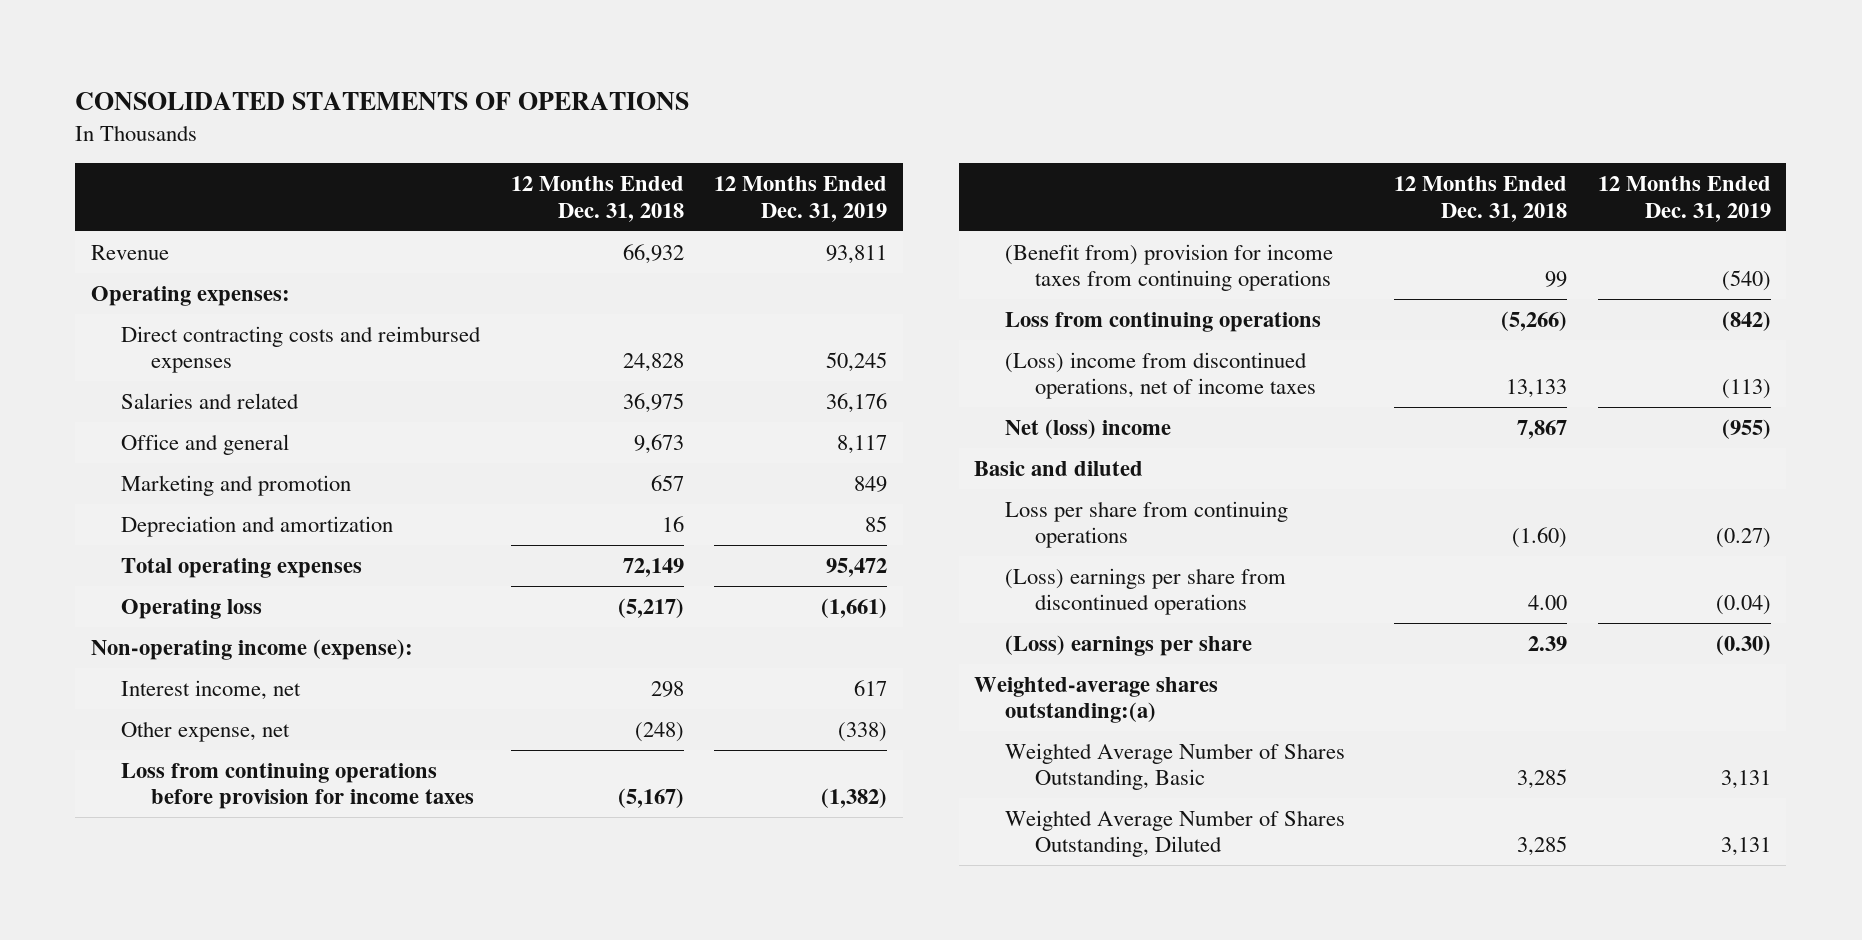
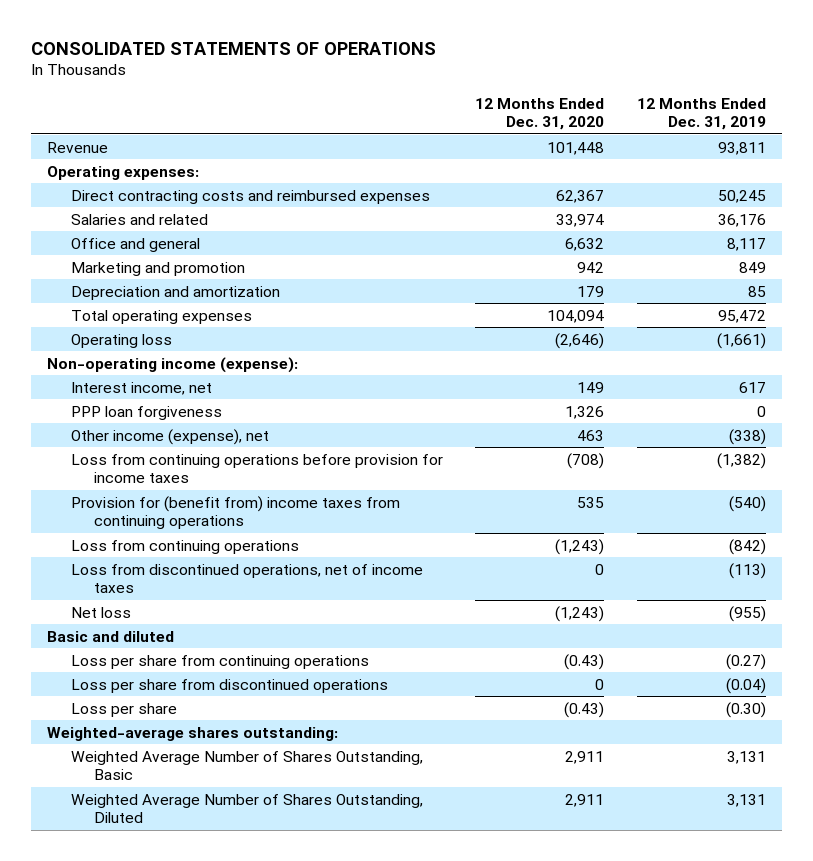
[510,176,684,222] 12 Months Ended Dec. 31, 2018 -> none
none -> [475,97,605,130] 12 Months Ended Dec. 31, 2020
none -> [70,405,222,420] PPP loan forgiveness
[120,720,290,742] Other expense, net -> [70,428,269,445] Other income (expense), net
[1004,243,1333,292] (Benefit from) provision for income taxes from continuing operations -> [70,495,400,529] Provision for (benefit from) income taxes from continuing operations
[1004,351,1317,400] (Loss) income from discontinued operations, net of income taxes -> [70,563,423,593] Loss from discontinued operations, net of income taxes
[1004,418,1171,439] Net (loss) income -> [70,606,131,618] Net loss
[1004,567,1286,616] (Loss) earnings per share from discontinued operations -> [70,678,388,693] Loss per share from discontinued operations
[1004,634,1252,656] (Loss) earnings per share -> [70,702,177,717] Loss per share
[974,676,1219,724] Weighted-average shares outstanding:(a) -> [46,726,338,741] Weighted-average shares outstanding:

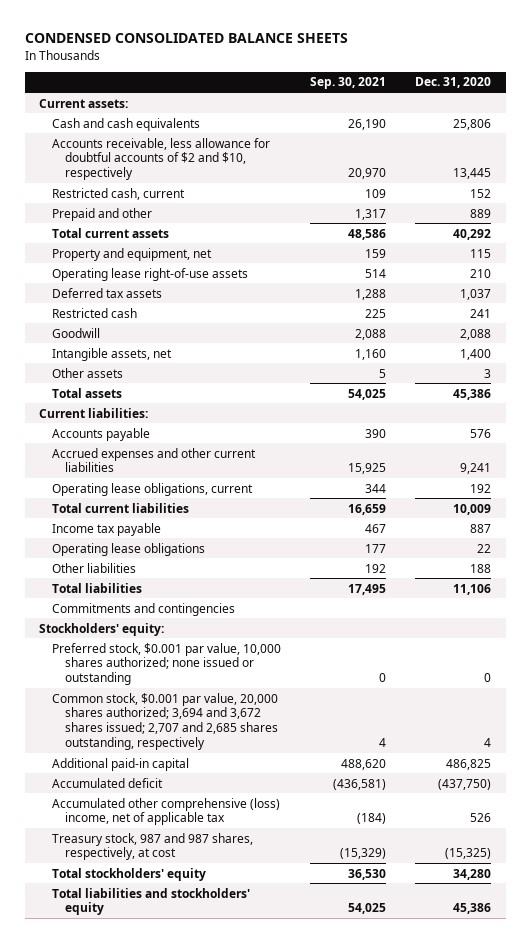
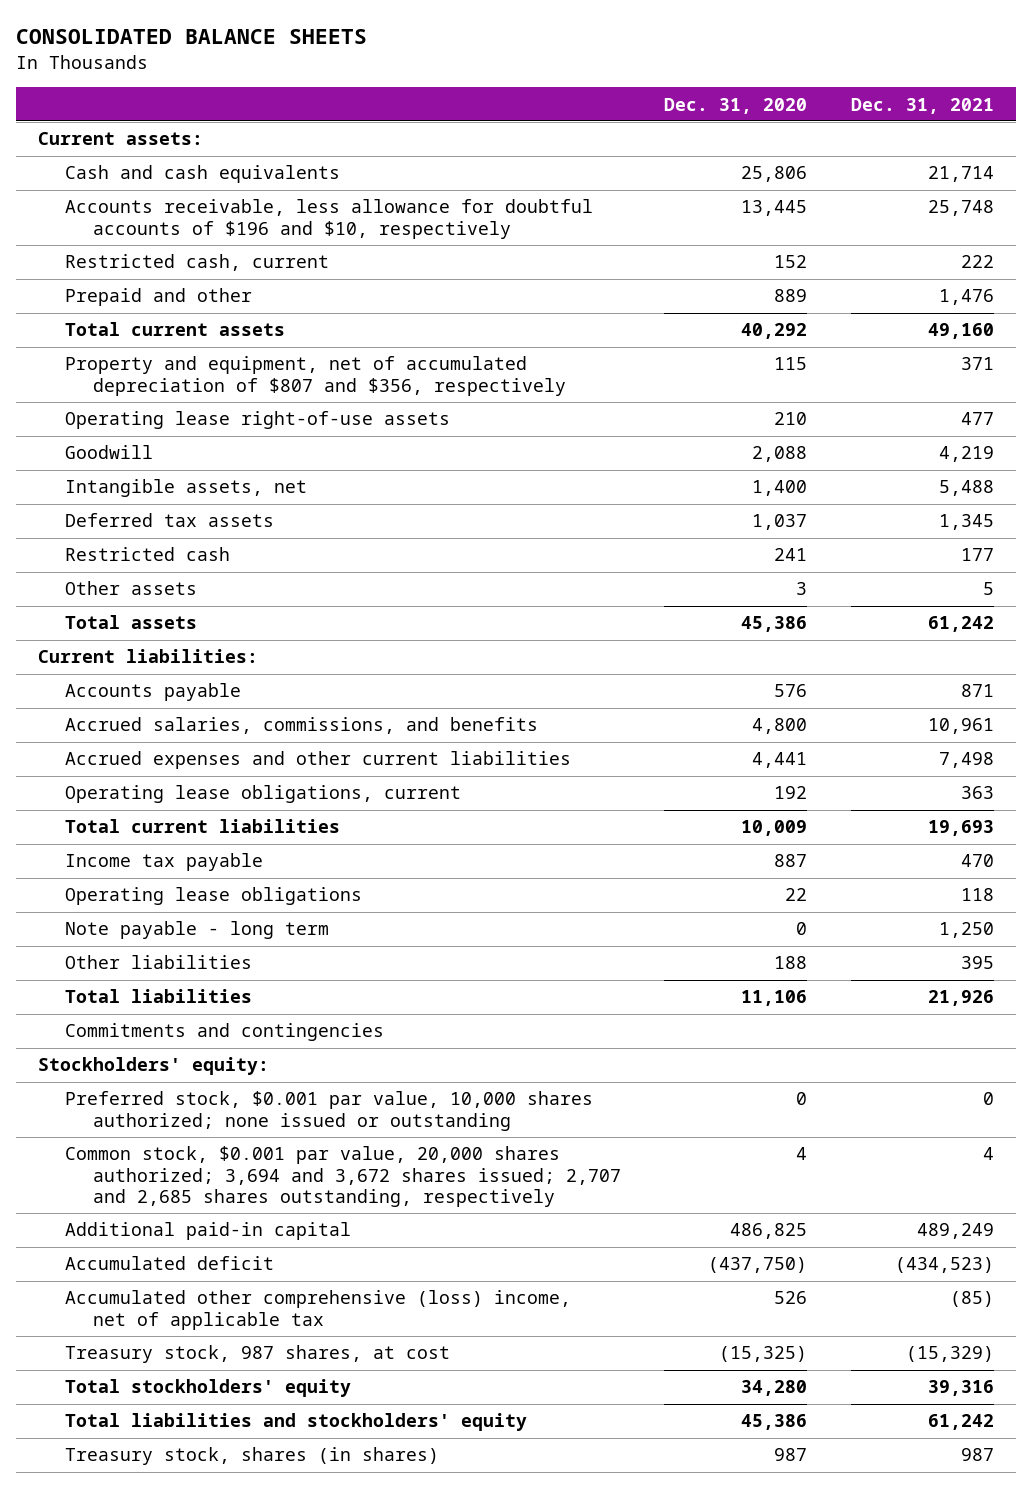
[24,33,348,44] CONDENSED CONSOLIDATED BALANCE SHEETS -> [16,29,368,45] CONSOLIDATED BALANCE SHEETS
[310,77,387,90] Sep. 30, 2021 -> none
none -> [850,97,994,114] Dec. 31, 2021
[52,137,271,181] Accounts receivable, less allowance for doubtful accounts of $2 and $10, respectively -> [65,199,594,239] Accounts receivable, less allowance for doubtful accounts of $196 and $10, respectively
[52,247,213,261] Property and equipment, net -> [65,356,566,396] Property and equipment, net of accumulated depreciation of $807 and $356, respectively
[52,287,163,298] Deferred tax assets -> [65,513,275,528] Deferred tax assets
[52,307,138,318] Restricted cash -> [65,547,231,562] Restricted cash
none -> [65,717,539,735] Accrued salaries, commissions, and benefits
[460,463,492,475] 9,241 -> [752,752,808,769] 4,441
none -> [65,921,330,940] Note payable - long term
[52,832,254,861] Treasury stock, 987 and 987 shares, respectively, at cost -> [65,1345,451,1364] Treasury stock, 987 shares, at cost
none -> [65,1447,440,1466] Treasury stock, shares (in shares)

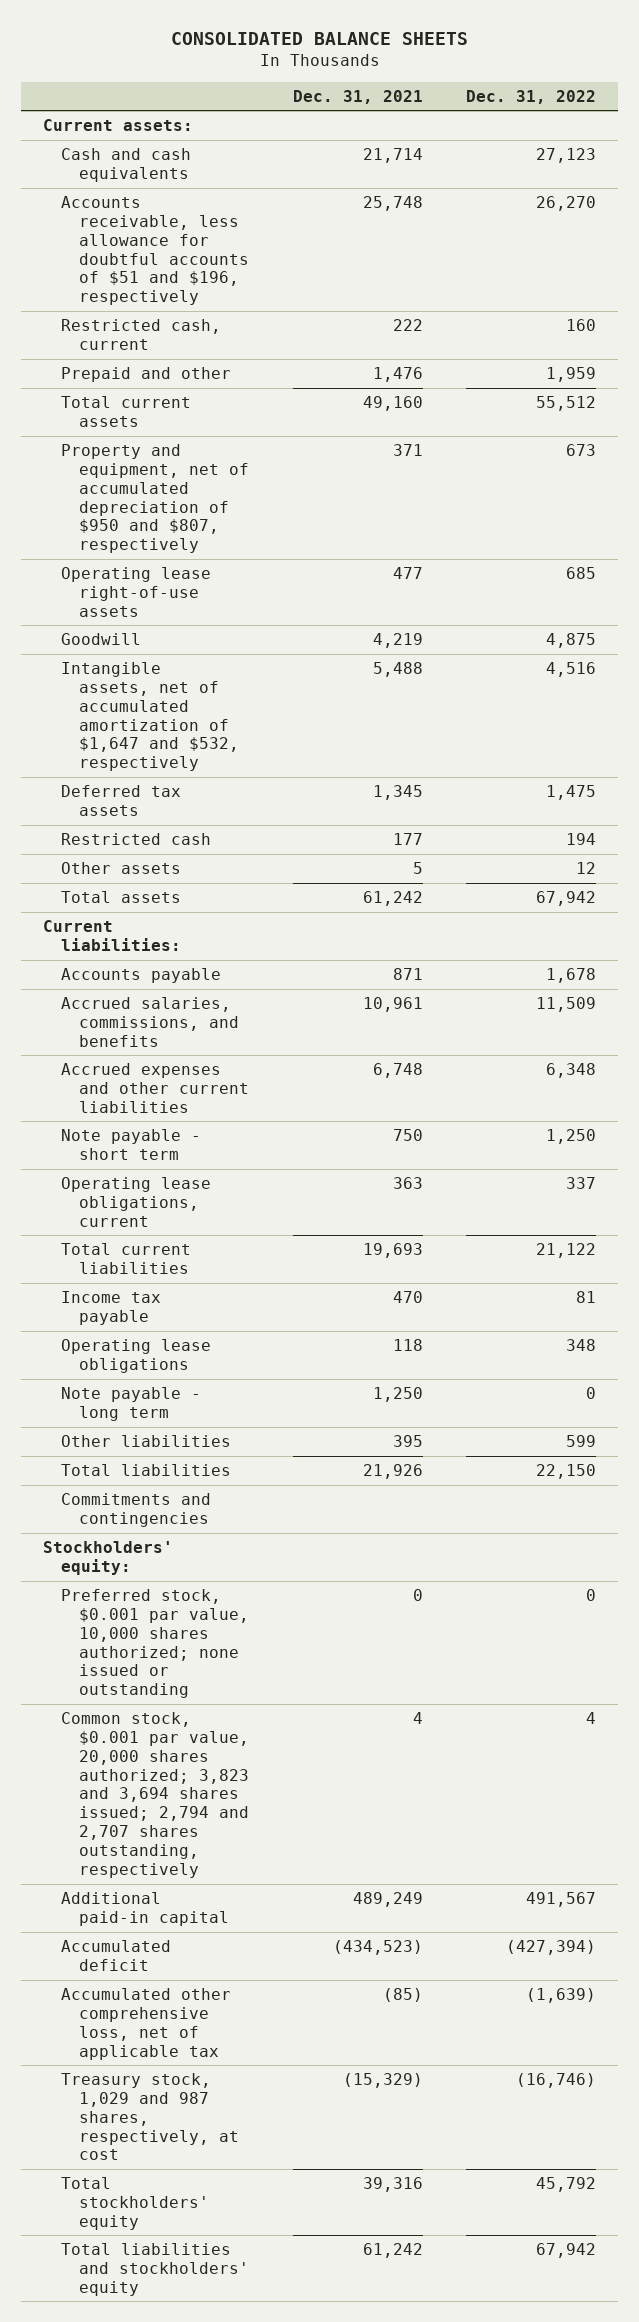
[664,97,808,114] Dec. 31, 2020 -> none
none -> [466,89,597,104] Dec. 31, 2022
[65,199,594,239] Accounts receivable, less allowance for doubtful accounts of $196 and $10, respectively -> [61,196,250,306] Accounts receivable, less allowance for doubtful accounts of $51 and $196, respectively
[65,356,566,396] Property and equipment, net of accumulated depreciation of $807 and $356, respectively -> [61,444,250,554] Property and equipment, net of accumulated depreciation of $950 and $807, respectively
[65,479,308,498] Intangible assets, net -> [61,662,240,772] Intangible assets, net of accumulated amortization of $1,647 and $532, respectively
[938,752,994,769] 7,498 -> [372,1063,423,1079] 6,748
none -> [61,1129,202,1160] Note payable - short term
[65,1146,621,1207] Common stock, $0.001 par value, 20,000 shares authorized; 3,694 and 3,672 shares issued; 2,707 and 2,685 shares outstanding, respectively -> [61,1712,250,1878] Common stock, $0.001 par value, 20,000 shares authorized; 3,823 and 3,694 shares issued; 2,794 and 2,707 shares outstanding, respectively
[65,1290,572,1330] Accumulated other comprehensive (loss) income, net of applicable tax -> [61,1988,232,2060] Accumulated other comprehensive loss, net of applicable tax
[65,1345,451,1364] Treasury stock, 987 shares, at cost -> [61,2073,240,2161] Treasury stock, 1,029 and 987 shares, respectively, at cost
[65,1447,440,1466] Treasury stock, shares (in shares) -> none

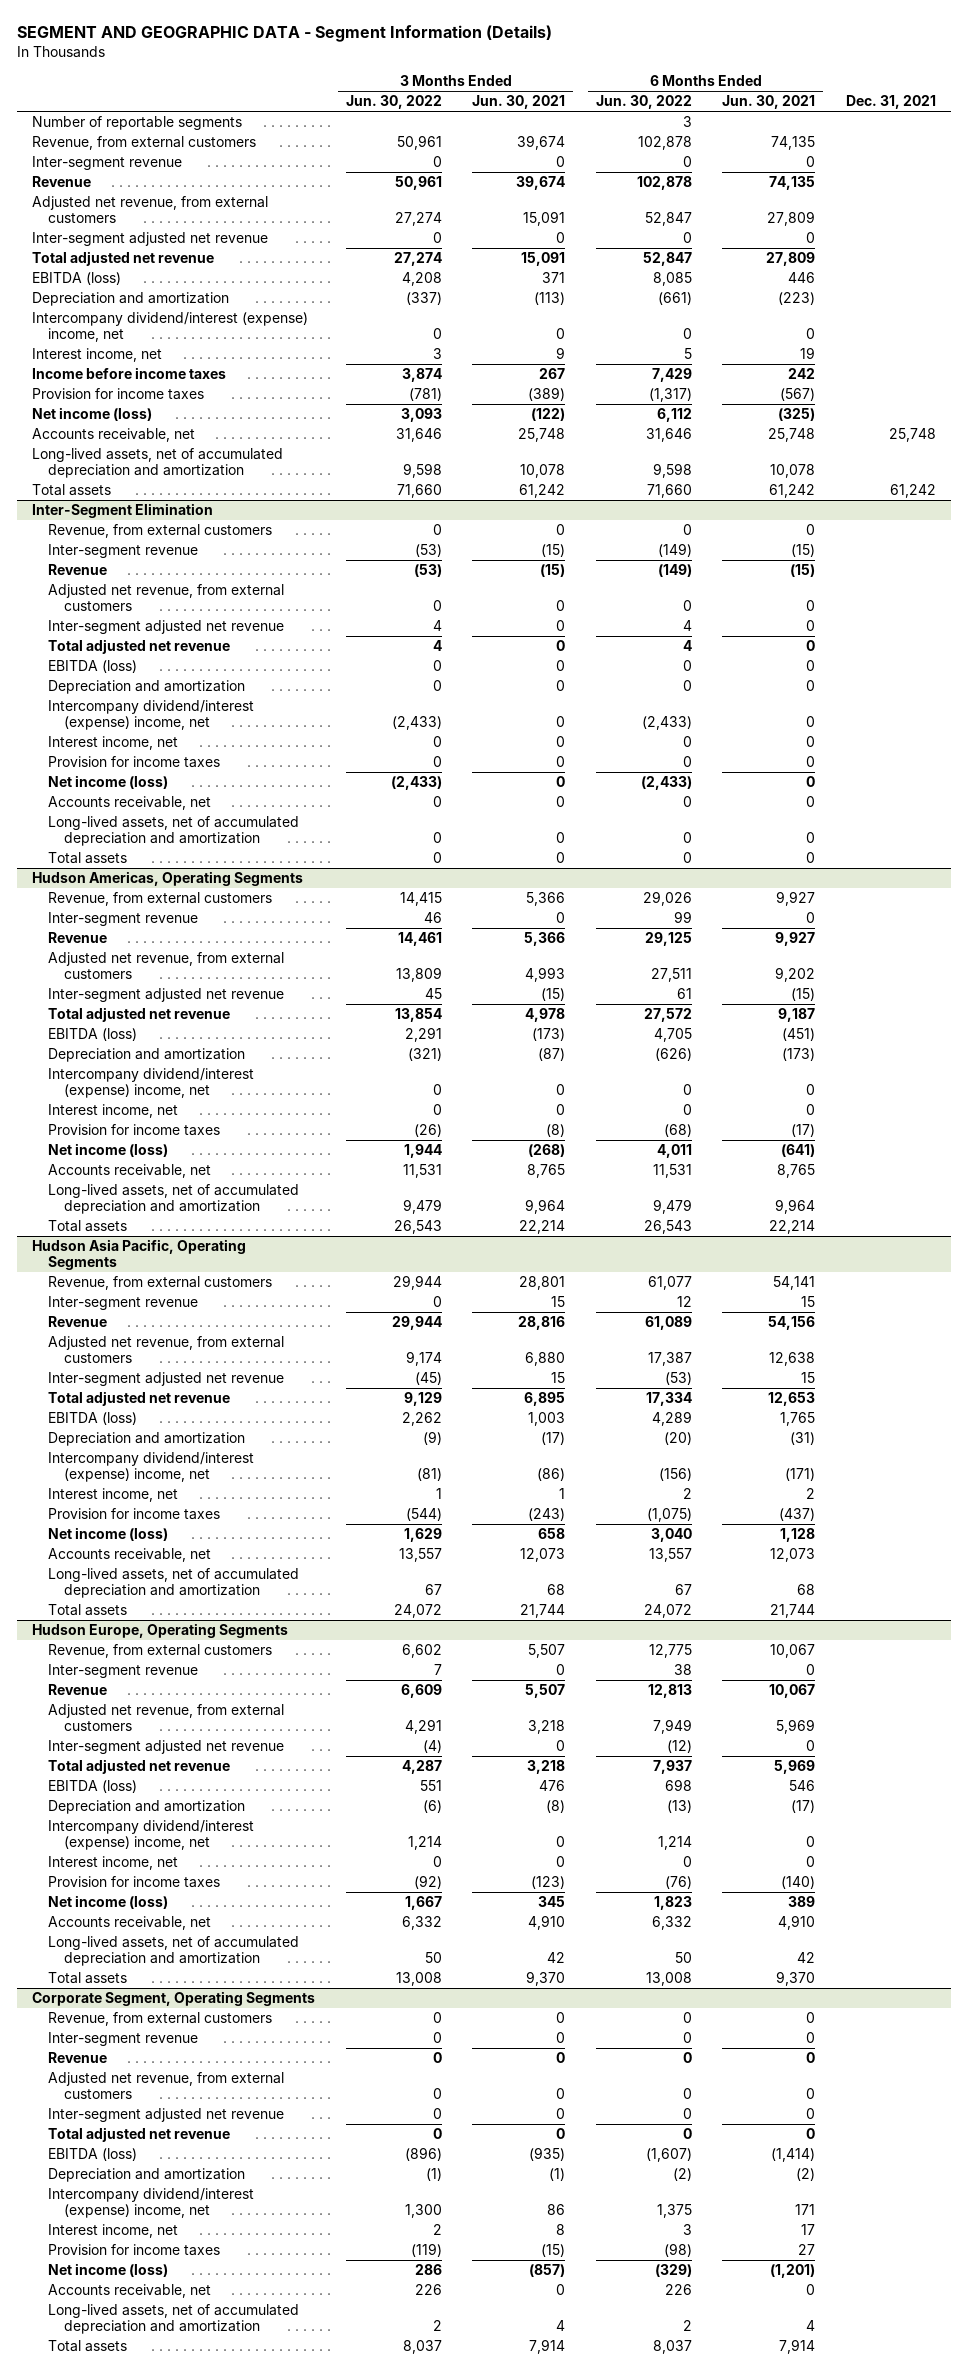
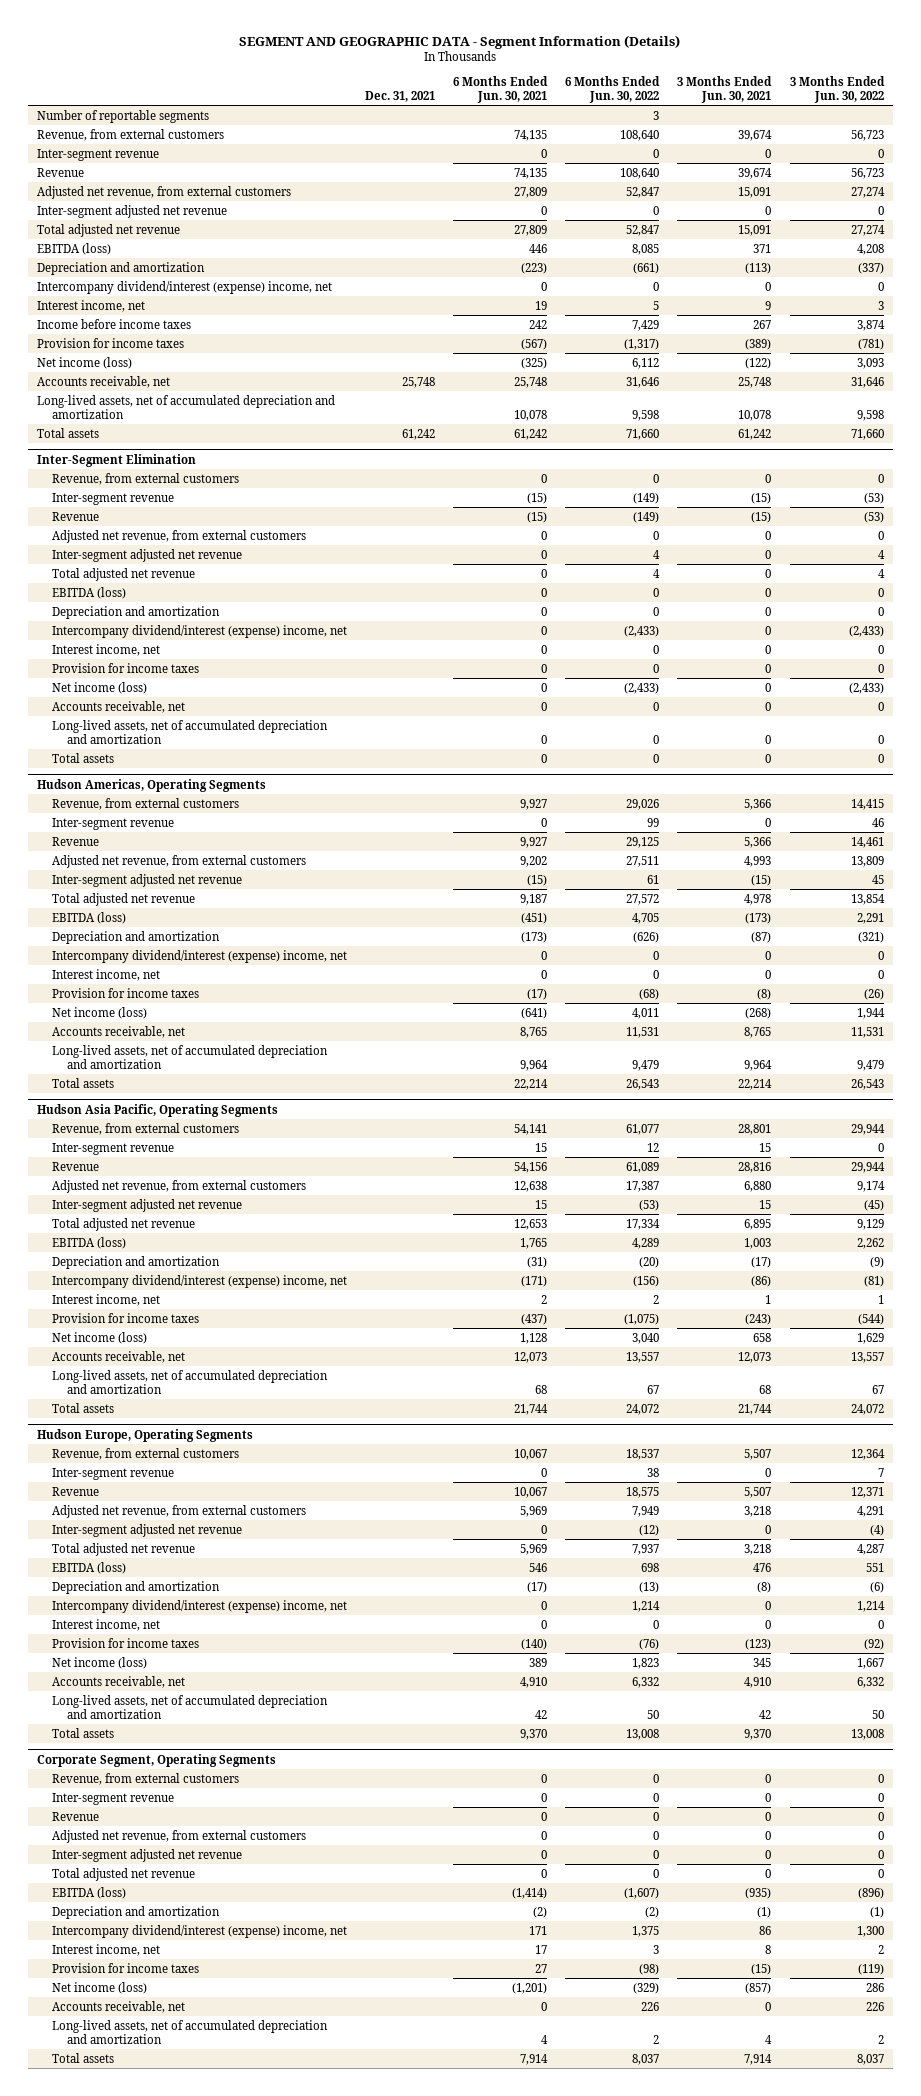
[396,135,442,151] 50,961 -> [850,129,884,141] 56,723
[637,136,692,151] 102,878 -> [620,129,660,141] 108,640
[394,176,442,191] 50,961 -> [850,167,884,179] 56,723
[636,176,692,191] 102,878 -> [620,167,660,179] 108,640
[401,1644,442,1659] 6,602 -> [850,1448,885,1460] 12,364
[648,1644,692,1659] 12,775 -> [626,1448,660,1460] 18,537
[400,1684,442,1699] 6,609 -> [850,1486,884,1498] 12,371
[647,1684,692,1699] 12,813 -> [626,1486,660,1498] 18,575

